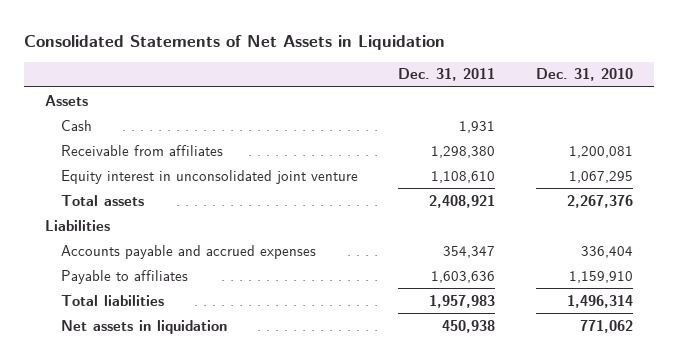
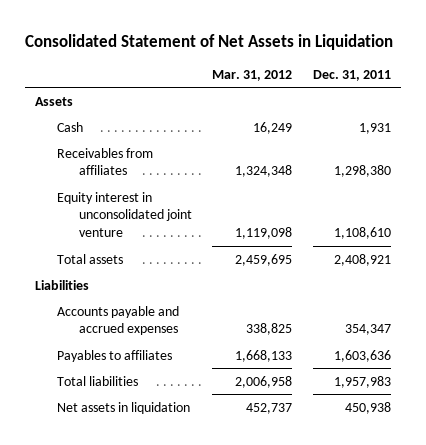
[24,35,446,51] Consolidated Statements of Net Assets in Liquidation -> [24,33,393,50] Consolidated Statement of Net Assets in Liquidation
[536,68,634,82] Dec. 31, 2010 -> none
none -> [212,69,293,81] Mar. 31, 2012
[60,144,223,156] Receivable from affiliates -> [56,147,153,176] Receivables from affiliates
[60,269,188,284] Payable to affiliates -> [56,349,172,362] Payables to affiliates

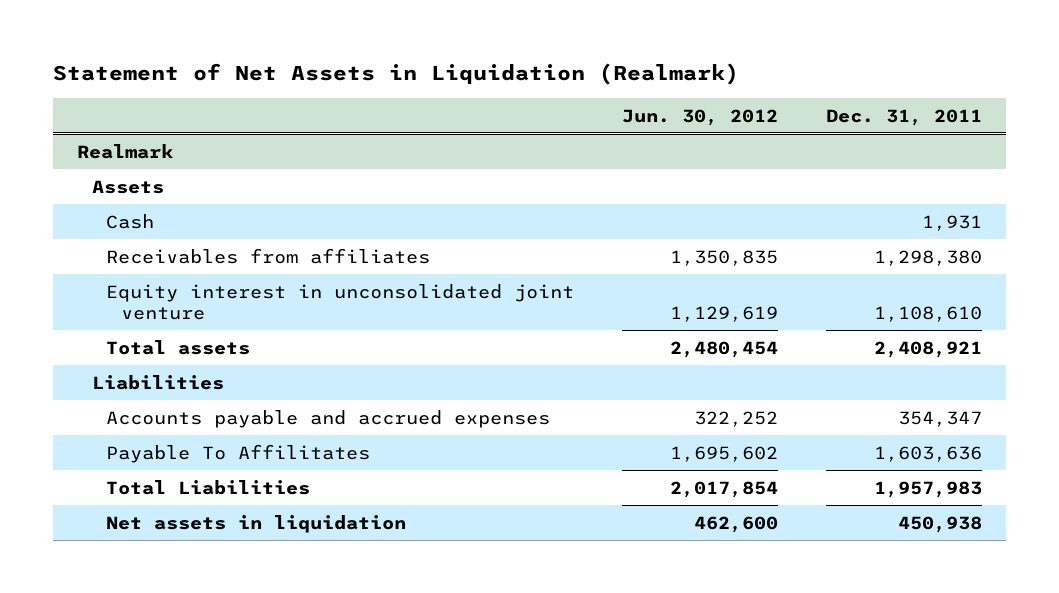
[24,33,393,50] Consolidated Statement of Net Assets in Liquidation -> [52,63,739,86] Statement of Net Assets in Liquidation (Realmark)
[212,69,293,81] Mar. 31, 2012 -> none
none -> [621,108,778,126] Jun. 30, 2012
none -> [76,143,173,159] Realmark
[56,349,172,362] Payables to affiliates -> [106,443,371,463] Payable To Affilitates
[56,375,138,386] Total liabilities -> [106,479,311,495] Total Liabilities

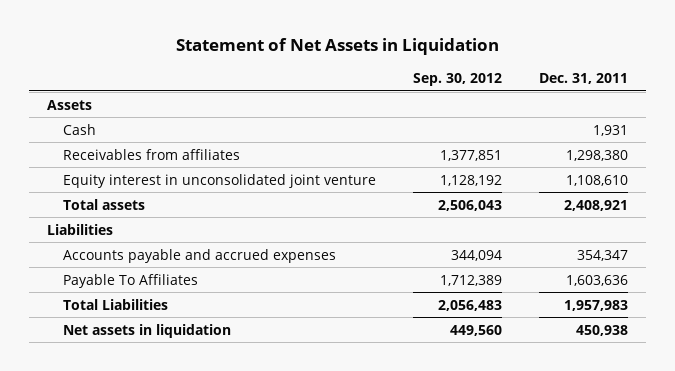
[52,63,739,86] Statement of Net Assets in Liquidation (Realmark) -> [175,38,499,56] Statement of Net Assets in Liquidation
[621,108,778,126] Jun. 30, 2012 -> none
none -> [412,72,502,86] Sep. 30, 2012
[76,143,173,159] Realmark -> none
[106,443,371,463] Payable To Affilitates -> [63,273,199,288] Payable To Affiliates

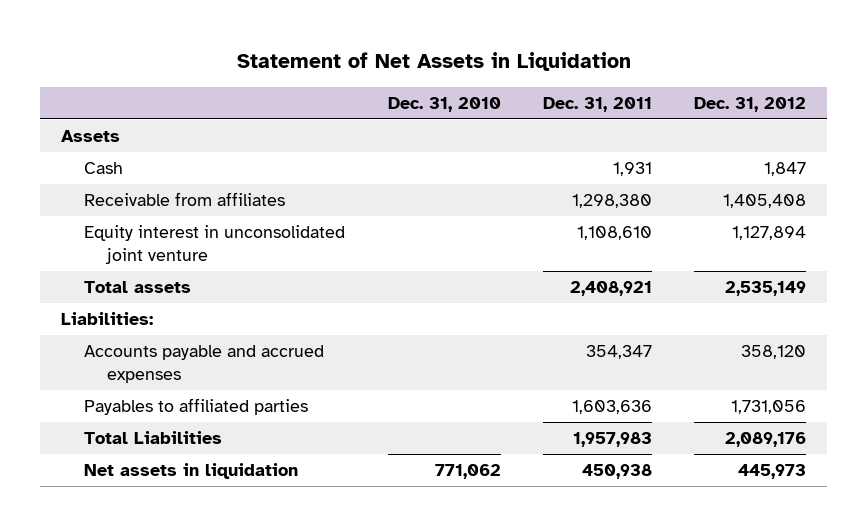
[412,72,502,86] Sep. 30, 2012 -> none
none -> [387,96,501,112] Dec. 31, 2010
none -> [693,96,806,112] Dec. 31, 2012
[63,148,241,160] Receivables from affiliates -> [84,192,286,207] Receivable from affiliates
[47,223,114,235] Liabilities -> [61,312,154,326] Liabilities:
[63,273,199,288] Payable To Affiliates -> [84,398,309,416] Payables to affiliated parties

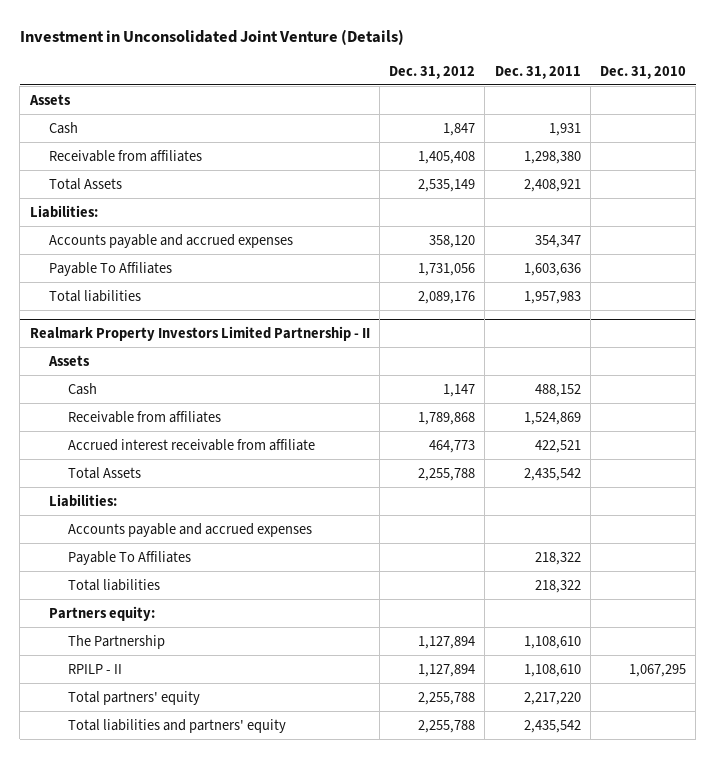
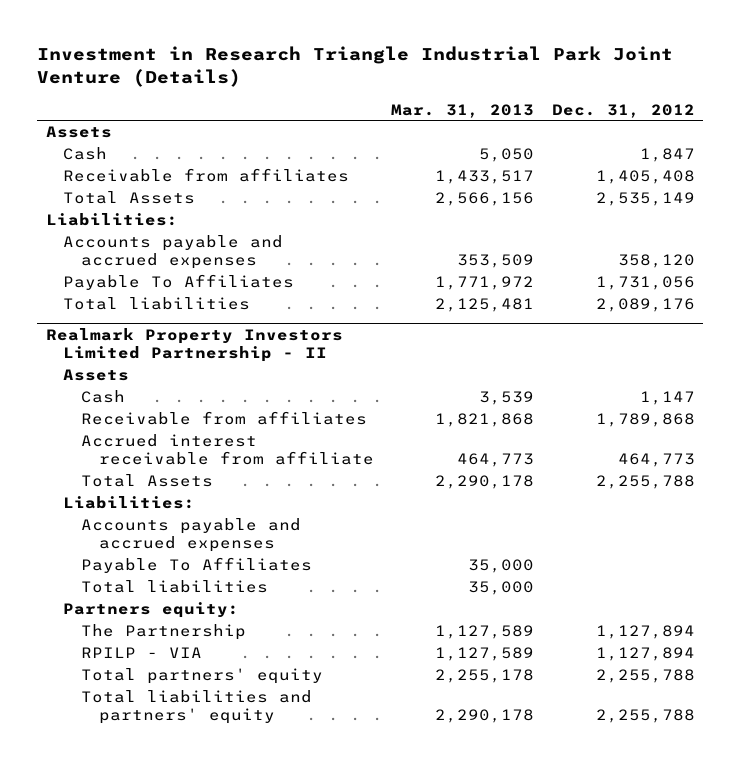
[19,29,404,46] Investment in Unconsolidated Joint Venture (Details) -> [37,46,674,88] Investment in Research Triangle Industrial Park Joint Venture (Details)
[494,65,581,79] Dec. 31, 2011 -> none
[600,65,687,79] Dec. 31, 2010 -> none
none -> [391,103,535,118] Mar. 31, 2013
[67,663,122,674] RPILP - II -> [81,647,203,659] RPILP - VIA

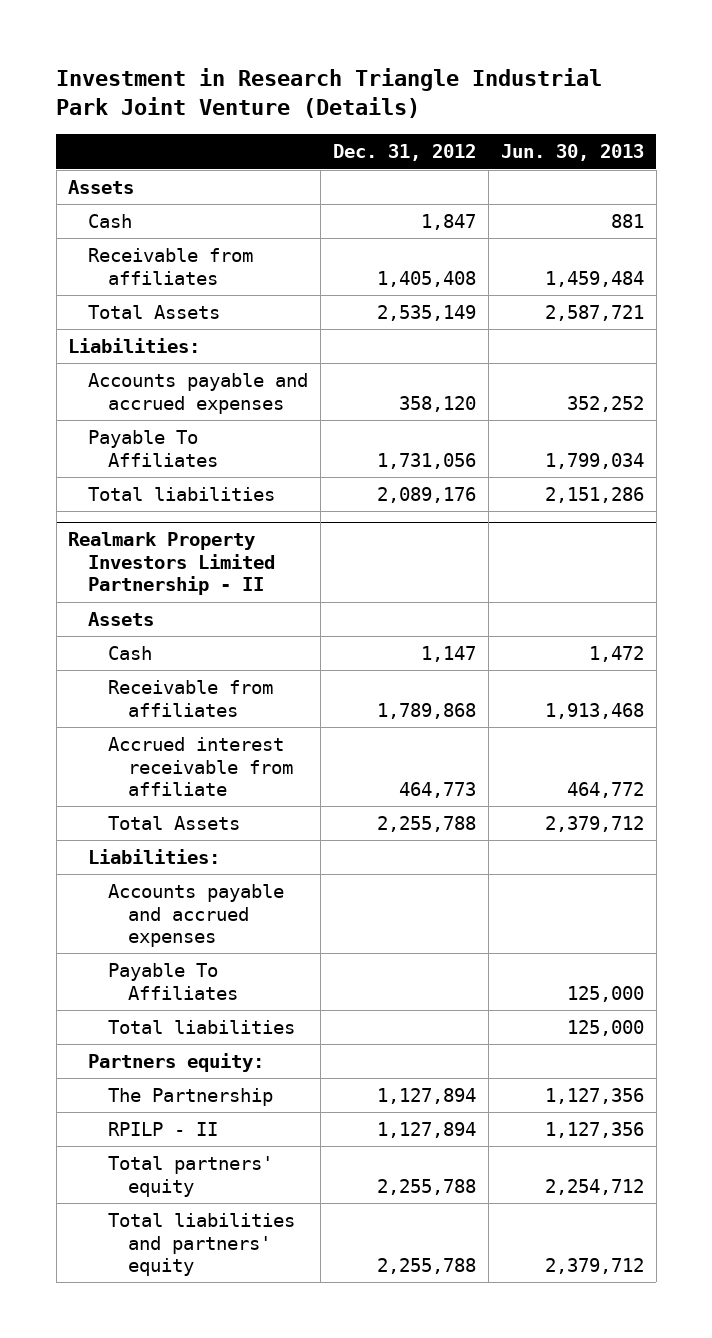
[391,103,535,118] Mar. 31, 2013 -> none
none -> [500,144,644,162] Jun. 30, 2013
[81,647,203,659] RPILP - VIA -> [108,1122,219,1137] RPILP - II

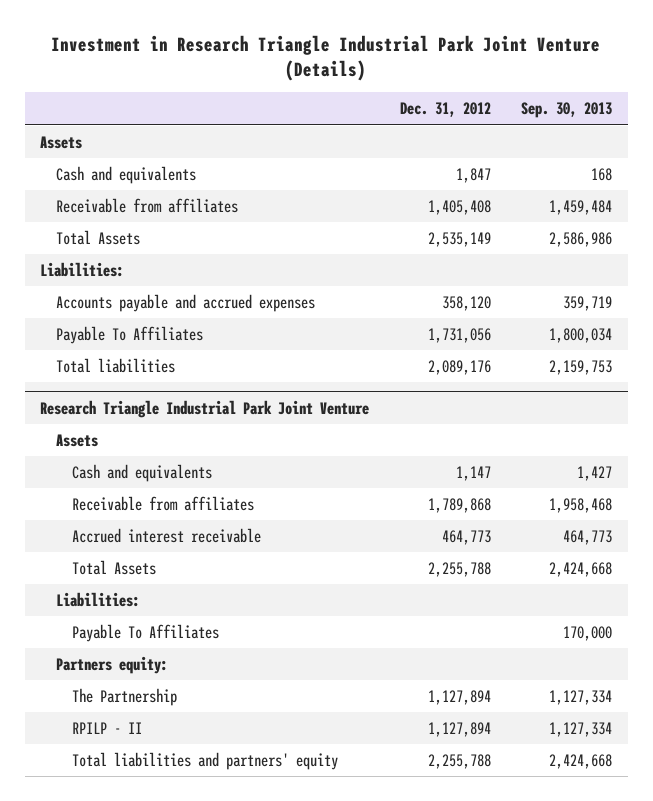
[500,144,644,162] Jun. 30, 2013 -> none
none -> [521,102,613,119] Sep. 30, 2013
[88,214,133,229] Cash -> [56,165,197,184] Cash and equivalents
[68,532,276,596] Realmark Property Investors Limited Partnership - II -> none
none -> [40,399,370,418] Research Triangle Industrial Park Joint Venture
[108,646,153,661] Cash -> [72,463,213,482] Cash and equivalents
[108,737,293,797] Accrued interest receivable from affiliate -> [72,527,262,543] Accrued interest receivable
[108,884,285,948] Accounts payable and accrued expenses -> none
[108,1020,296,1035] Total liabilities -> none
[108,1156,274,1197] Total partners' equity -> none

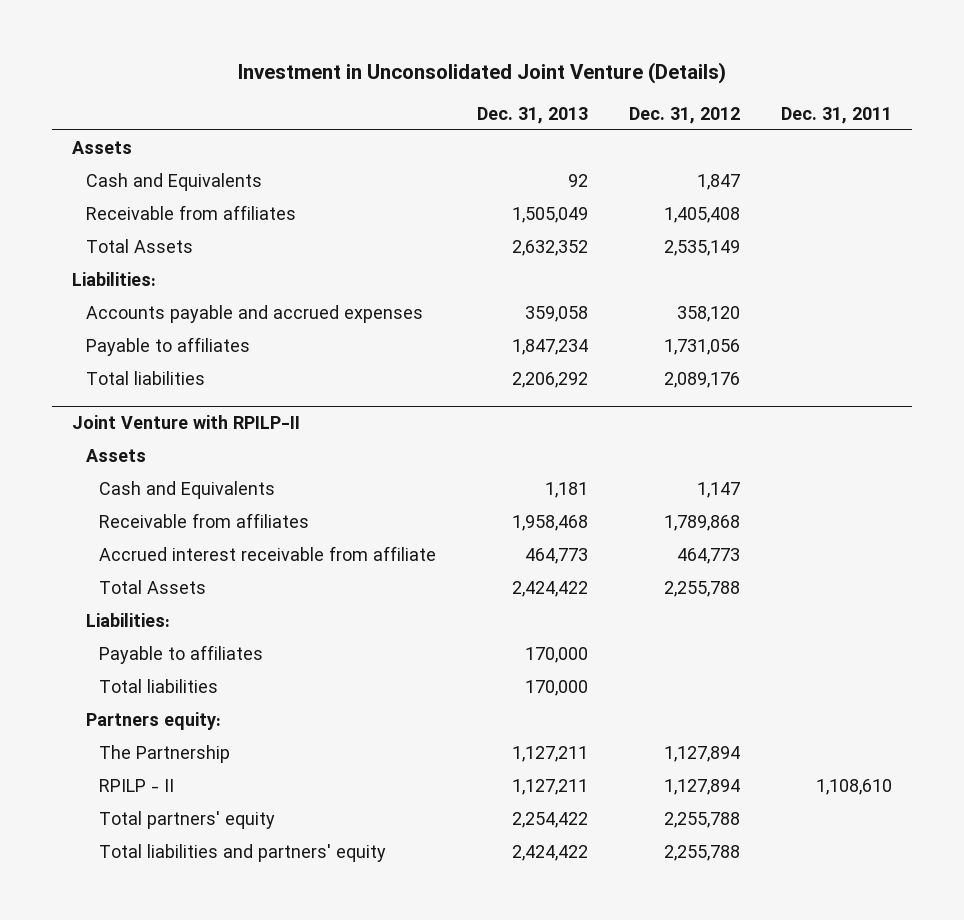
[51,34,601,82] Investment in Research Triangle Industrial Park Joint Venture (Details) -> [238,62,727,85] Investment in Unconsolidated Joint Venture (Details)
[521,102,613,119] Sep. 30, 2013 -> none
none -> [477,106,589,124] Dec. 31, 2013
none -> [781,106,893,124] Dec. 31, 2011
[56,165,197,184] Cash and equivalents -> [85,172,262,191] Cash and Equivalents
[56,325,204,344] Payable To Affiliates -> [85,336,250,356] Payable to affiliates
[40,399,370,418] Research Triangle Industrial Park Joint Venture -> none
none -> [72,414,301,429] Joint Venture with RPILP-II
[72,463,213,482] Cash and equivalents -> [99,480,276,499] Cash and Equivalents
[72,527,262,543] Accrued interest receivable -> [99,545,437,561] Accrued interest receivable from affiliate
[72,623,220,642] Payable To Affiliates -> [99,644,264,664] Payable to affiliates
none -> [99,678,219,693] Total liabilities
none -> [99,810,276,829] Total partners' equity

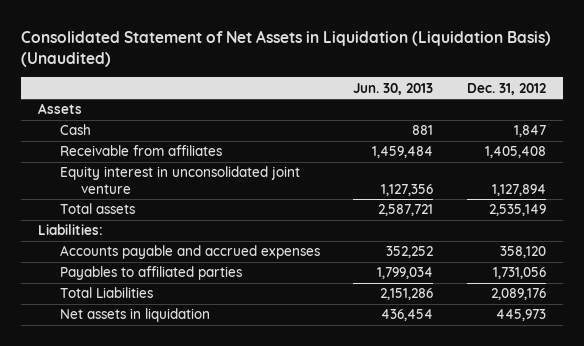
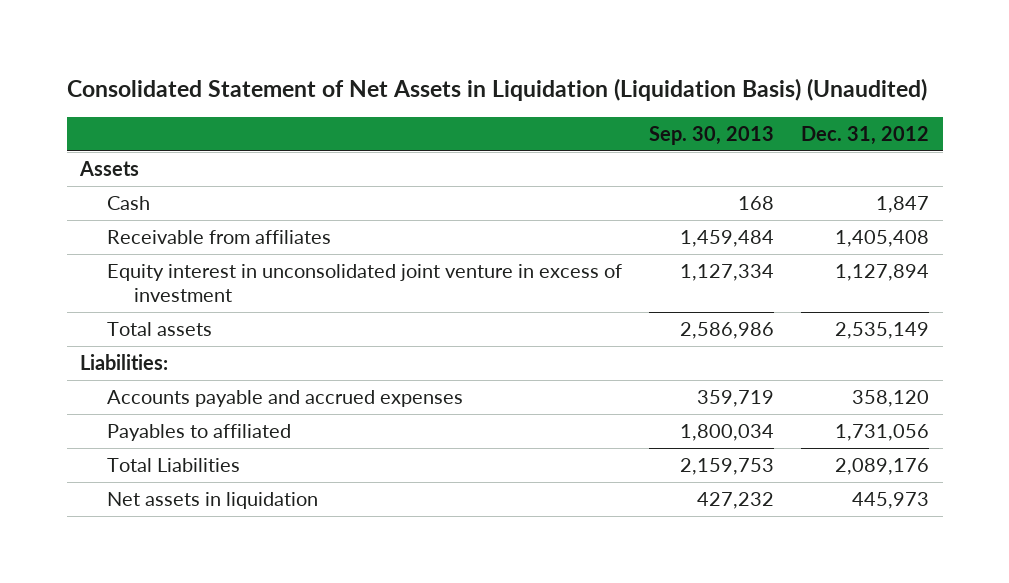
[353,82,434,95] Jun. 30, 2013 -> none
none -> [649,125,775,145] Sep. 30, 2013
[59,166,300,194] Equity interest in unconsolidated joint venture -> [107,264,623,303] Equity interest in unconsolidated joint venture in excess of investment
[59,266,242,281] Payables to affiliated parties -> [107,424,292,442] Payables to affiliated

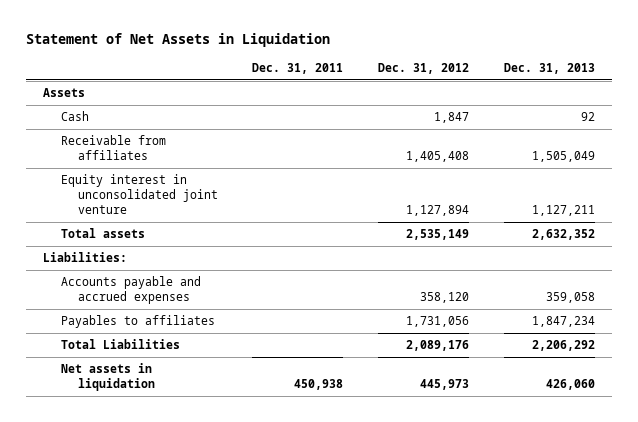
[66,78,927,102] Consolidated Statement of Net Assets in Liquidation (Liquidation Basis) (Unaudited) -> [26,33,331,48] Statement of Net Assets in Liquidation
[649,125,775,145] Sep. 30, 2013 -> none
none -> [252,63,344,75] Dec. 31, 2011
none -> [503,63,595,75] Dec. 31, 2013
[107,264,623,303] Equity interest in unconsolidated joint venture in excess of investment -> [60,174,218,215] Equity interest in unconsolidated joint venture
[107,424,292,442] Payables to affiliated -> [60,315,215,329] Payables to affiliates

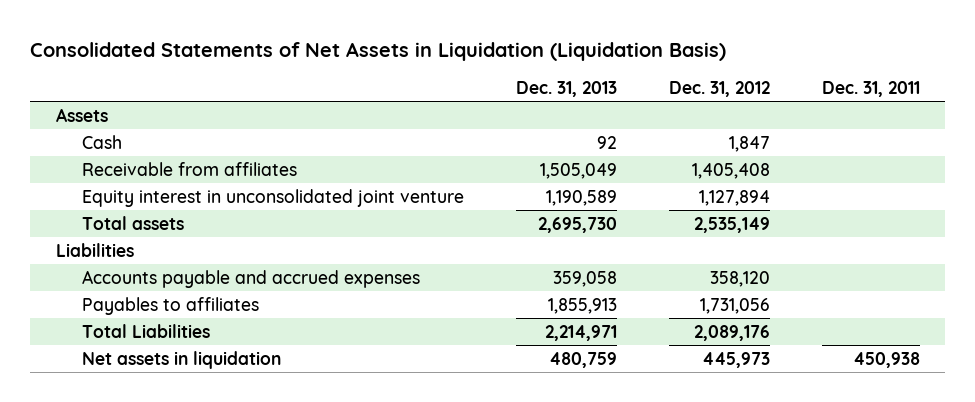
[26,33,331,48] Statement of Net Assets in Liquidation -> [29,42,726,62] Consolidated Statements of Net Assets in Liquidation (Liquidation Basis)
[531,205,595,217] 1,127,211 -> [545,189,617,206] 1,190,589
[531,229,595,241] 2,632,352 -> [537,216,617,233] 2,695,730
[43,252,128,263] Liabilities: -> [55,242,134,257] Liabilities
[531,316,595,328] 1,847,234 -> [547,297,617,314] 1,855,913
[531,340,595,352] 2,206,292 -> [544,324,617,341] 2,214,971
[545,379,595,391] 426,060 -> [548,351,617,368] 480,759

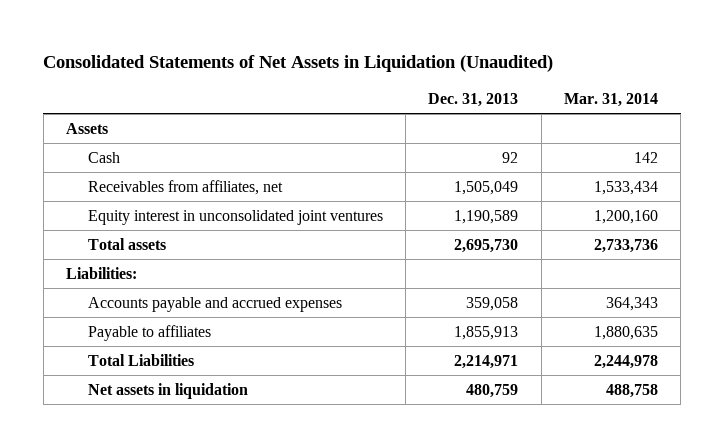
[29,42,726,62] Consolidated Statements of Net Assets in Liquidation (Liquidation Basis) -> [43,55,554,73] Consolidated Statements of Net Assets in Liquidation (Unaudited)
[668,81,770,98] Dec. 31, 2012 -> none
[821,81,920,98] Dec. 31, 2011 -> none
none -> [564,92,659,107] Mar. 31, 2014
[81,161,297,176] Receivable from affiliates -> [87,179,283,195] Receivables from affiliates, net
[81,188,464,207] Equity interest in unconsolidated joint venture -> [87,209,383,225] Equity interest in unconsolidated joint ventures
[55,242,134,257] Liabilities -> [66,266,138,279] Liabilities:
[81,296,259,315] Payables to affiliates -> [87,324,211,341] Payable to affiliates

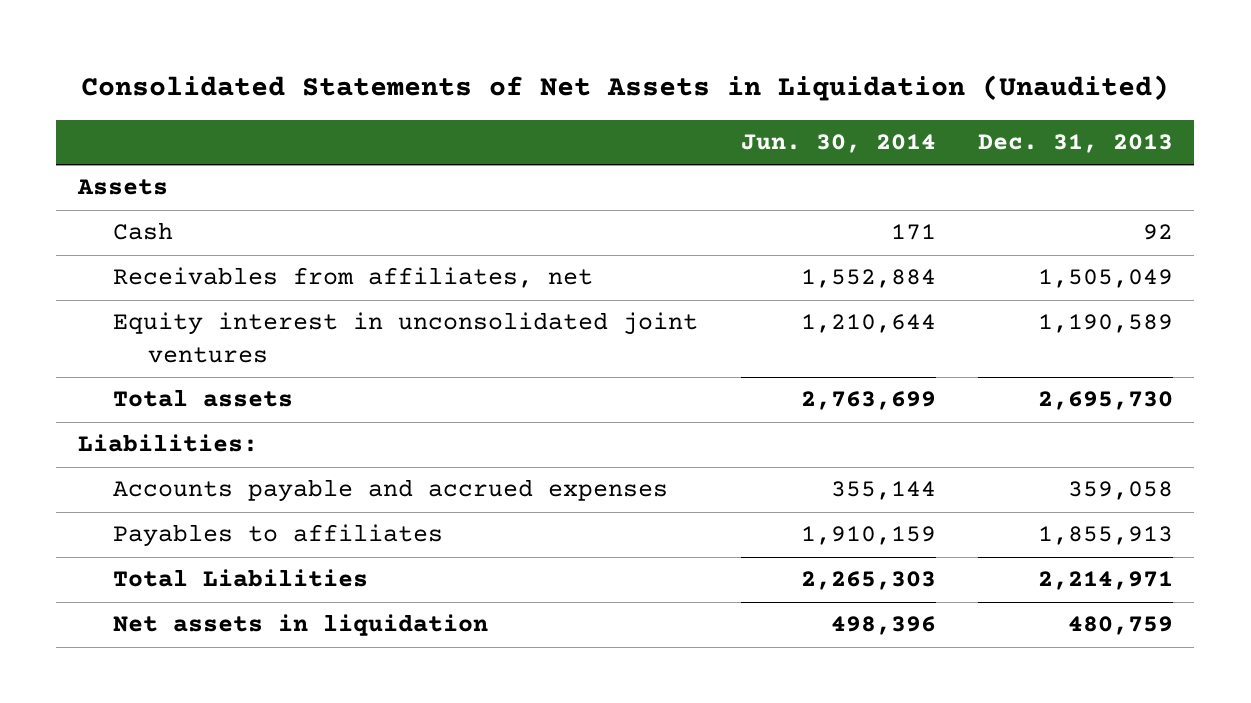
[564,92,659,107] Mar. 31, 2014 -> none
none -> [740,134,936,154] Jun. 30, 2014
[87,324,211,341] Payable to affiliates -> [113,524,444,548] Payables to affiliates

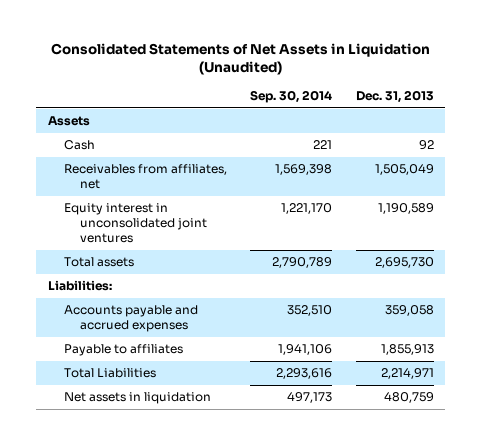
[740,134,936,154] Jun. 30, 2014 -> none
none -> [250,90,333,104] Sep. 30, 2014
[113,524,444,548] Payables to affiliates -> [63,344,183,357] Payable to affiliates

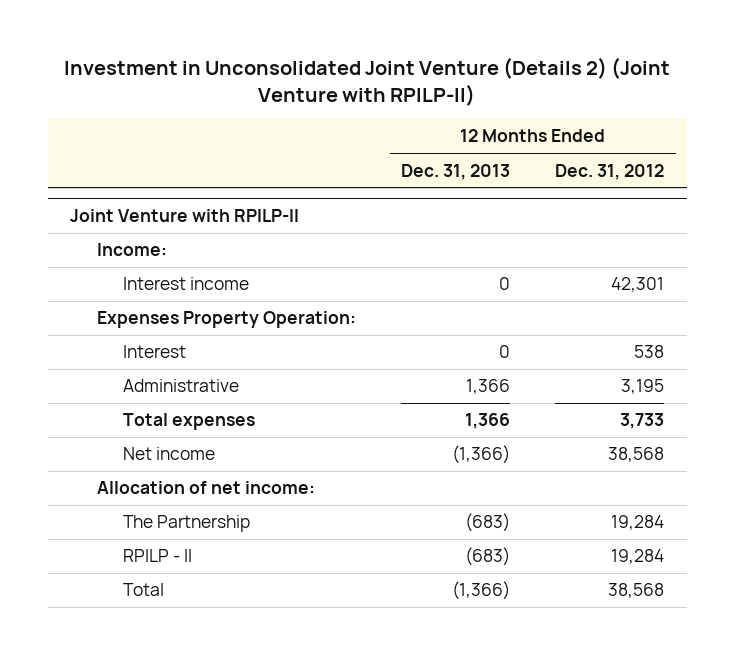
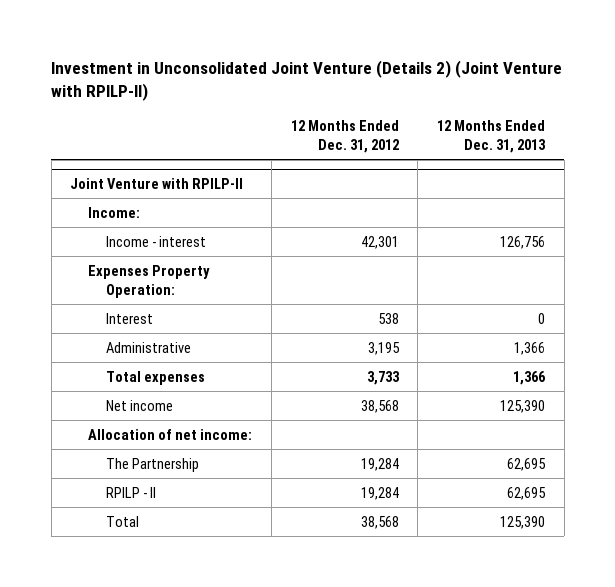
[122,277,249,291] Interest income -> [105,235,206,247] Income - interest
[499,277,511,291] 0 -> [500,235,546,249] 126,756
[452,445,511,465] (1,366) -> [500,399,546,413] 125,390
[465,513,511,533] (683) -> [507,457,547,471] 62,695
[465,547,511,567] (683) -> [507,486,547,500] 62,695
[452,581,511,601] (1,366) -> [500,515,546,529] 125,390

